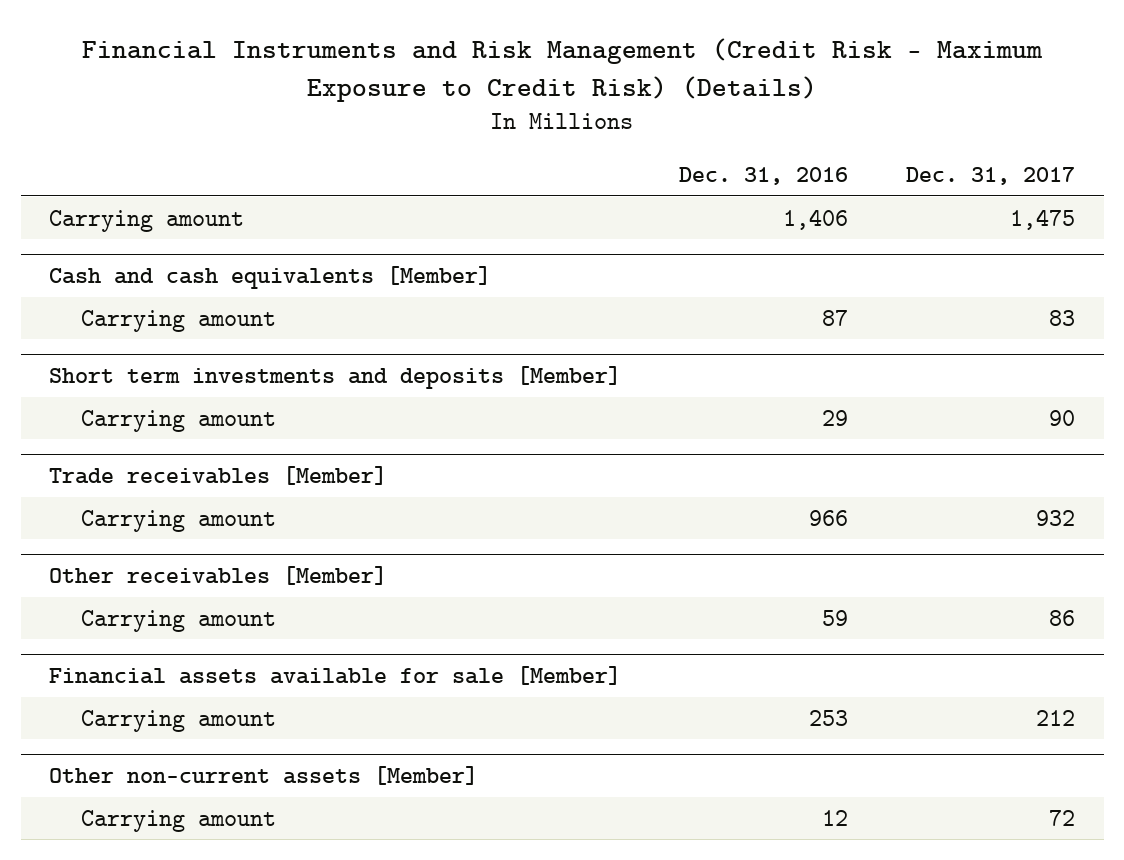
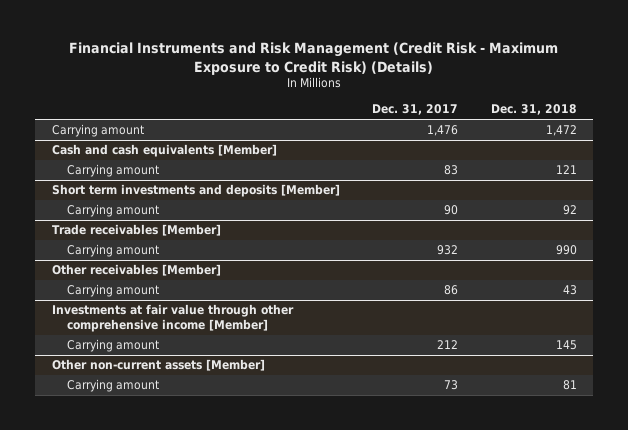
[679,166,849,185] Dec. 31, 2016 -> none
none -> [490,104,577,116] Dec. 31, 2018
[1009,208,1075,230] 1,475 -> [427,125,459,137] 1,476
[49,666,622,686] Financial assets available for sale [Member] -> [51,304,294,333] Investments at fair value through other comprehensive income [Member]
[1048,809,1075,826] 72 -> [444,380,459,391] 73

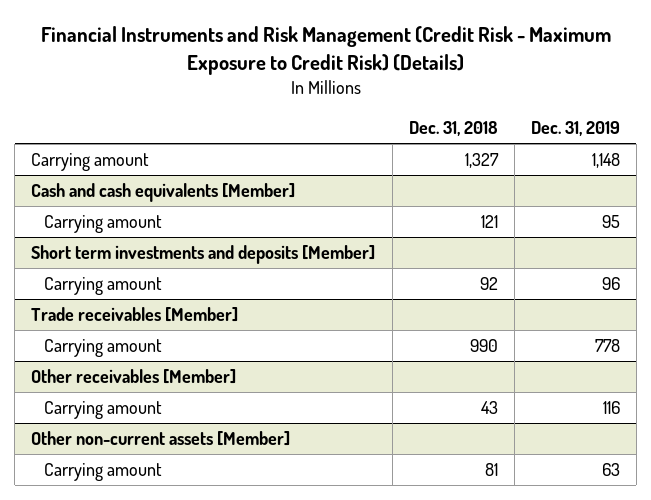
[372,104,459,116] Dec. 31, 2017 -> none
none -> [530,121,620,137] Dec. 31, 2019
[545,125,577,137] 1,472 -> [464,153,499,169] 1,327
[51,304,294,333] Investments at fair value through other comprehensive income [Member] -> none
[66,339,159,353] Carrying amount -> none

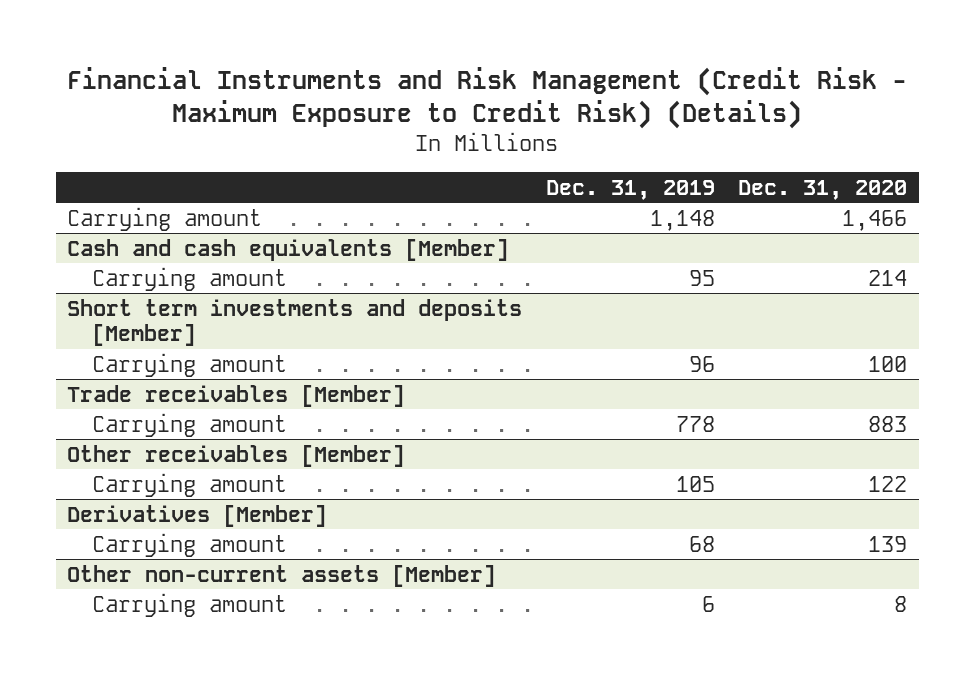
[408,121,498,137] Dec. 31, 2018 -> none
none -> [737,179,907,200] Dec. 31, 2020
[602,401,620,415] 116 -> [675,475,715,492] 105
none -> [67,504,328,527] Derivatives [Member]
none -> [91,532,287,557] Carrying amount
[601,463,620,477] 63 -> [701,595,715,612] 6

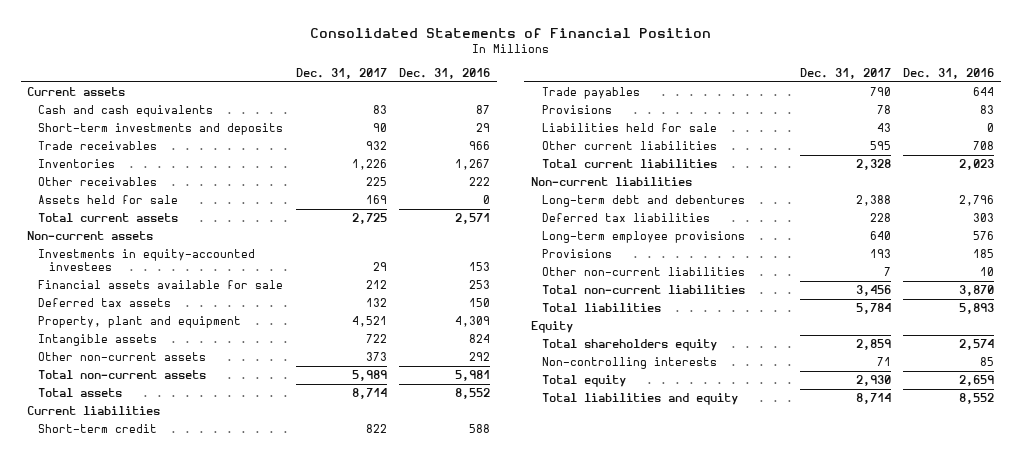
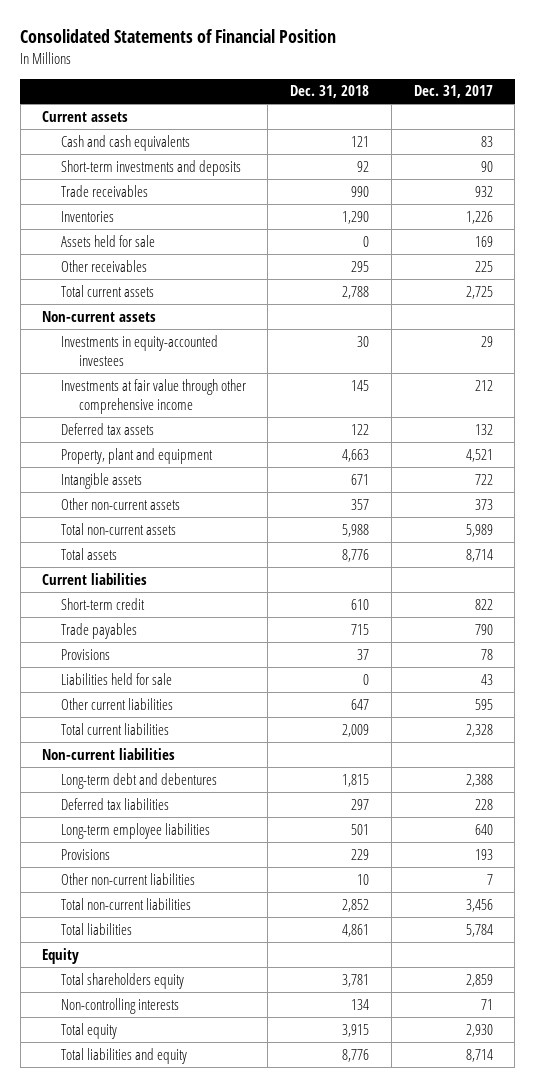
[399,68,491,80] Dec. 31, 2016 -> none
none -> [290,85,370,99] Dec. 31, 2018
[37,177,157,187] Other receivables -> [60,259,147,272] Other receivables
[37,280,283,290] Financial assets available for sale -> [60,378,246,415] Investments at fair value through other comprehensive income
[541,231,745,244] Long-term employee provisions -> [60,822,210,839] Long-term employee liabilities

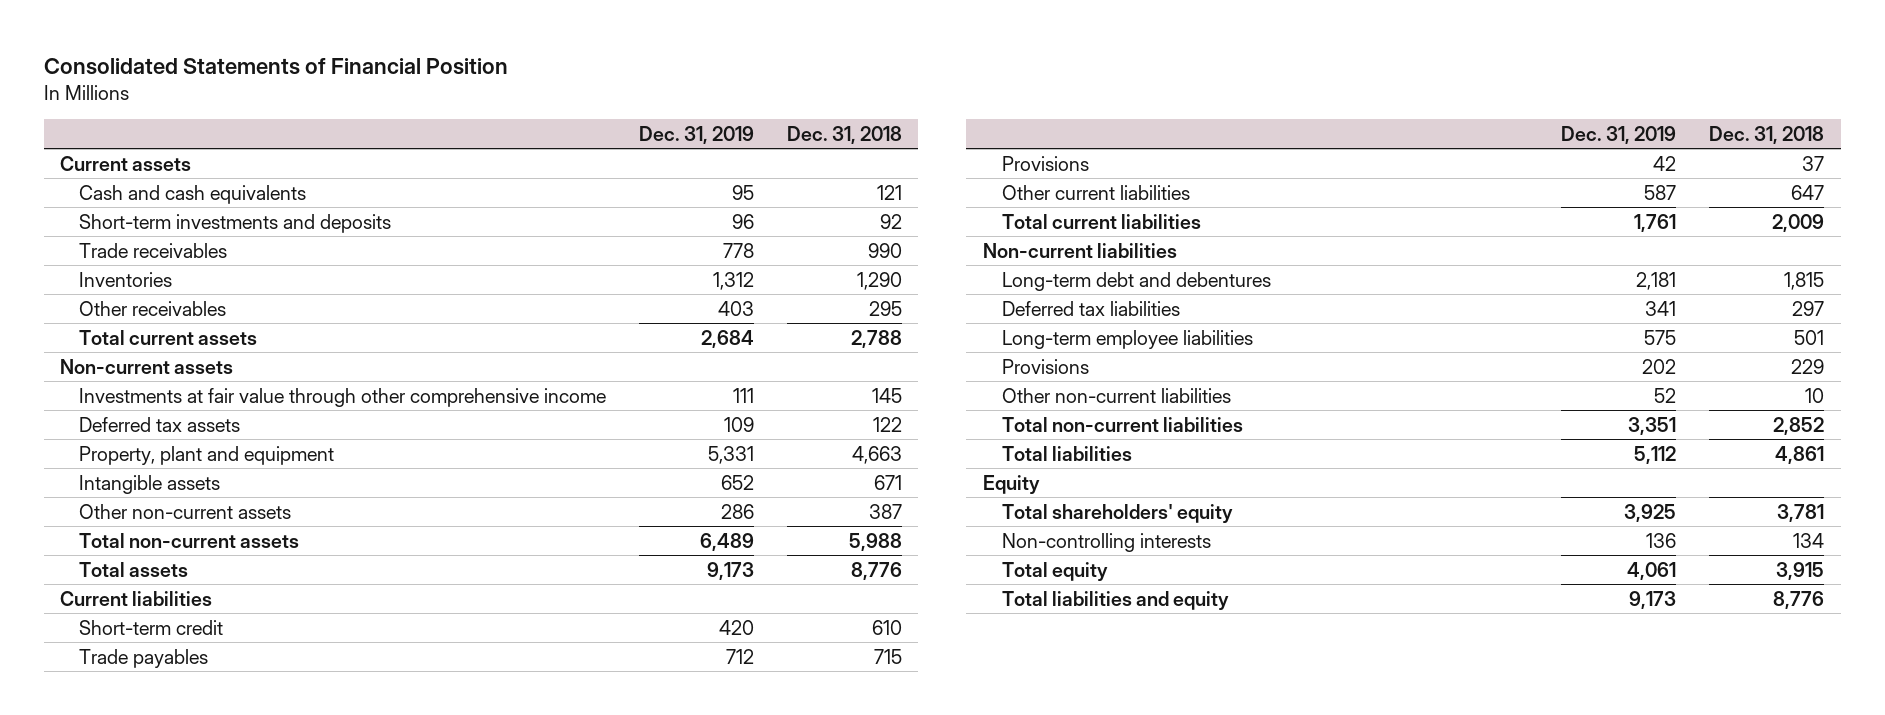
[413,85,493,99] Dec. 31, 2017 -> none
none -> [639,125,755,144] Dec. 31, 2019
[60,234,155,247] Assets held for sale -> none
[60,334,218,367] Investments in equity-accounted investees -> none
[351,498,370,510] 357 -> [868,503,902,519] 387
[60,672,172,685] Liabilities held for sale -> none
[60,972,184,989] Total shareholders equity -> [1001,503,1233,523] Total shareholders' equity

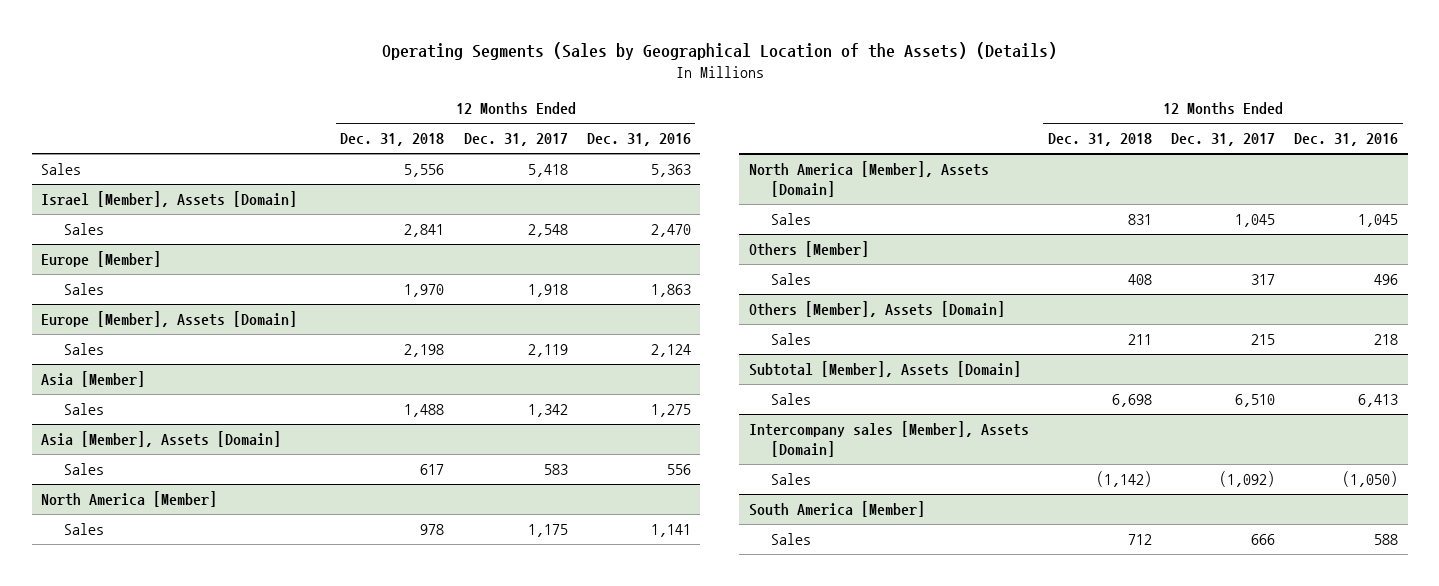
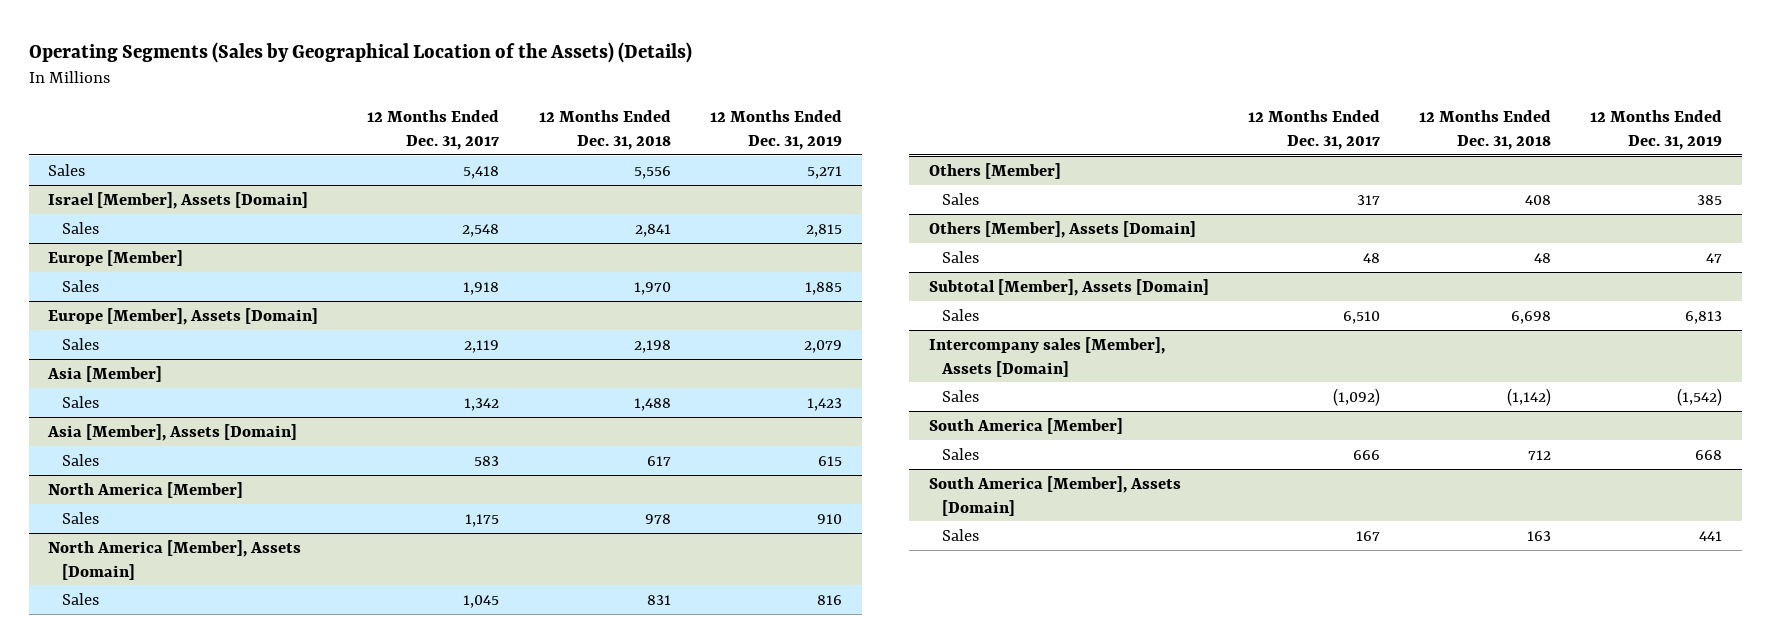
[586,133,691,147] Dec. 31, 2016 -> none
none -> [710,110,843,150] 12 Months Ended Dec. 31, 2019
[1127,334,1152,346] 211 -> [1534,252,1552,263] 48
[1251,334,1276,346] 215 -> [1362,252,1380,263] 48
none -> [928,475,1181,516] South America [Member], Assets [Domain]
none -> [942,528,980,541] Sales

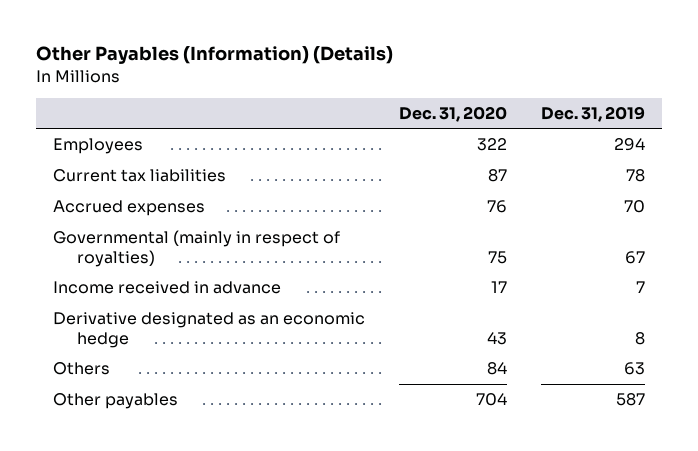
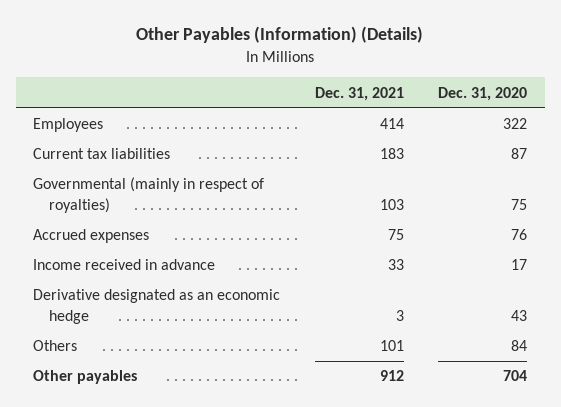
[540,105,645,122] Dec. 31, 2019 -> none
none -> [314,86,404,101] Dec. 31, 2021
[52,200,205,217] Accrued expenses -> [33,229,150,244] Accrued expenses

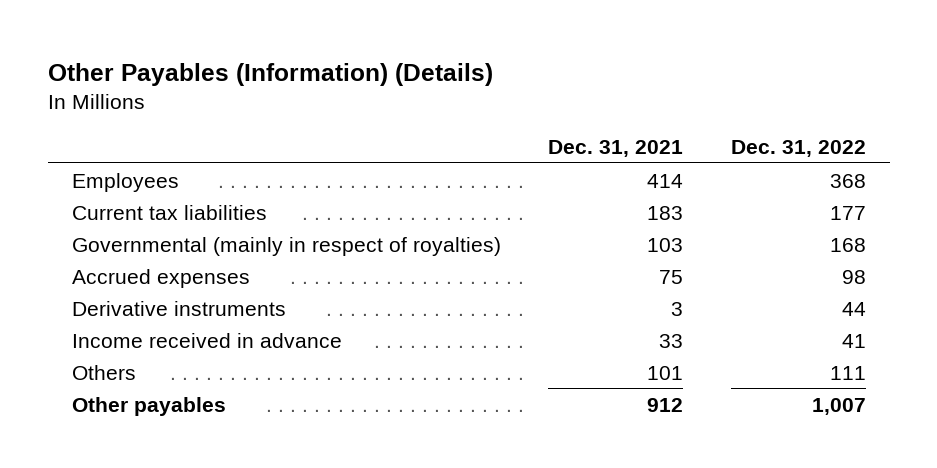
[438,86,528,101] Dec. 31, 2020 -> none
none -> [730,140,866,158] Dec. 31, 2022
none -> [71,300,286,316] Derivative instruments
[33,289,281,324] Derivative designated as an economic hedge -> none

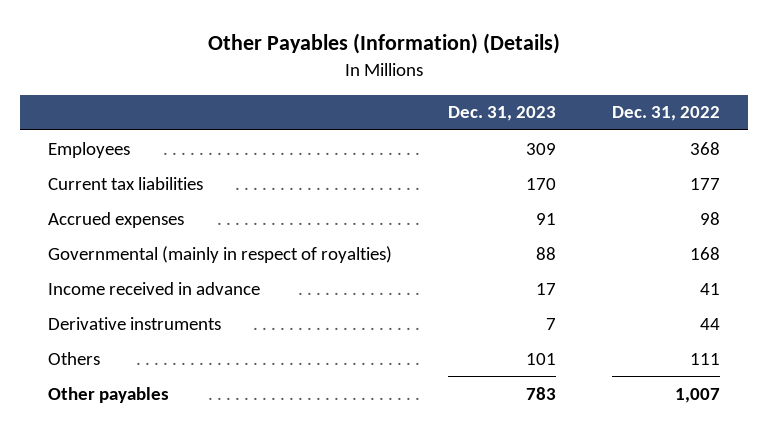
[548,140,684,158] Dec. 31, 2021 -> none
none -> [448,106,557,122] Dec. 31, 2023
[71,236,501,256] Governmental (mainly in respect of royalties) -> [48,245,393,263] Governmental (mainly in respect of royalties)
[71,300,286,316] Derivative instruments -> [48,316,222,330] Derivative instruments

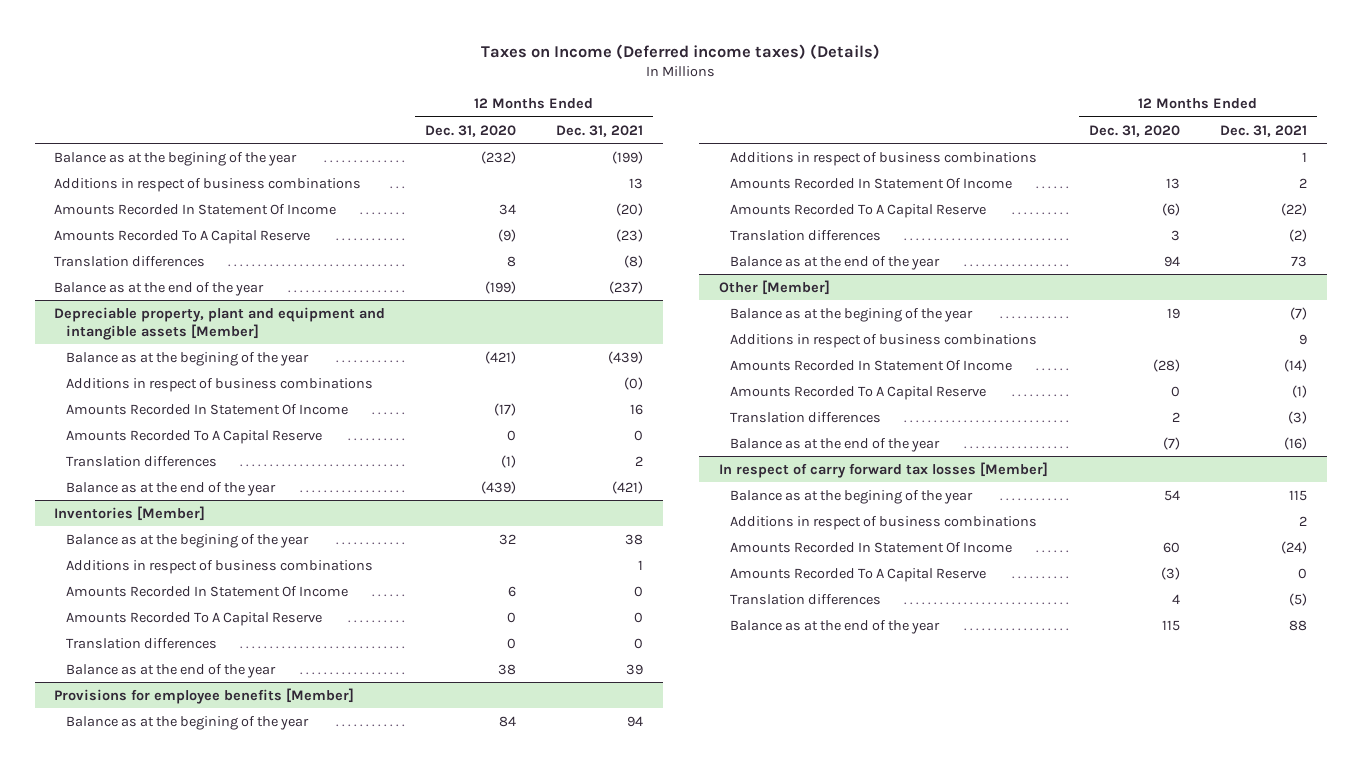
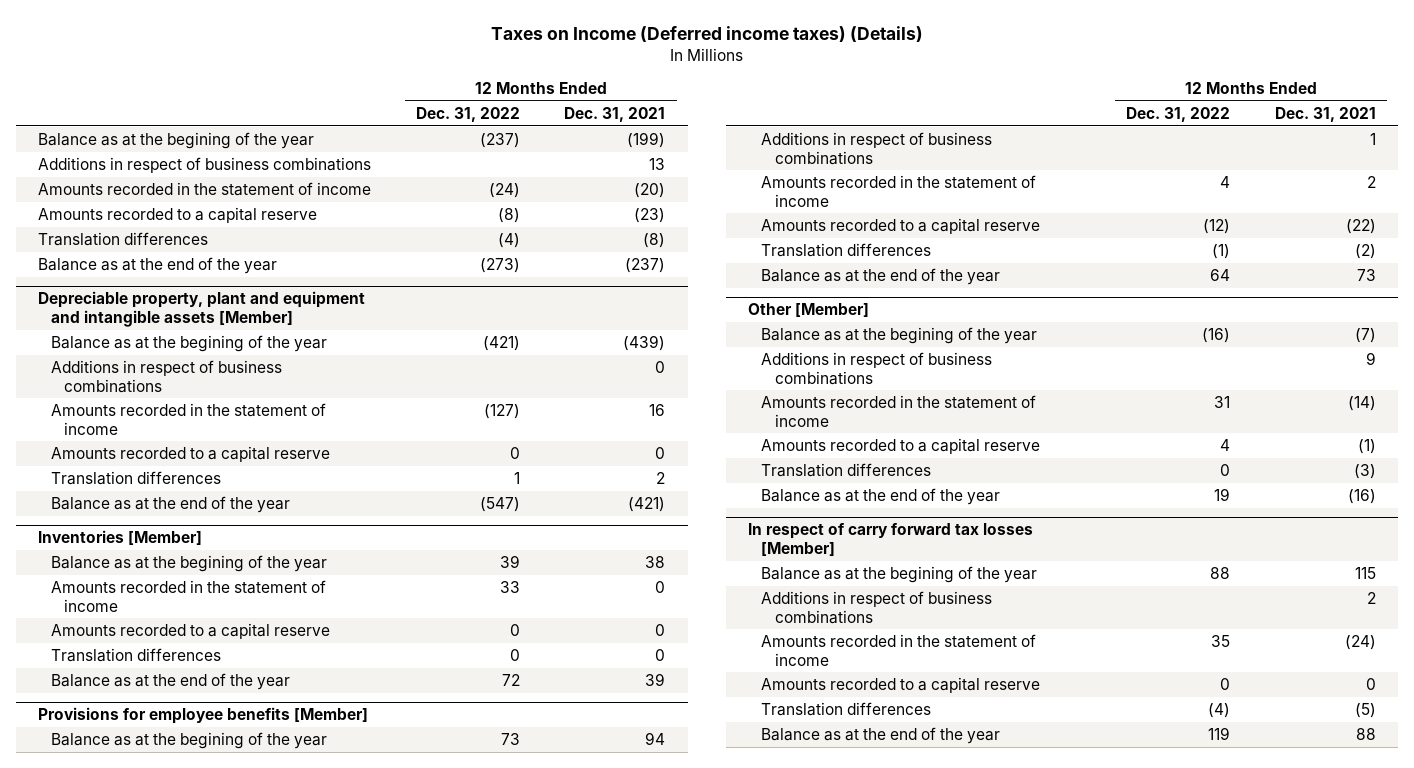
[425,124,517,137] Dec. 31, 2020 -> none
none -> [415,106,520,122] Dec. 31, 2022
[54,203,337,215] Amounts Recorded In Statement Of Income -> [38,182,372,197] Amounts recorded in the statement of income
[54,229,311,244] Amounts Recorded To A Capital Reserve -> [38,207,318,224] Amounts recorded to a capital reserve
[623,376,643,390] (0) -> [655,361,666,374] 0
[65,403,348,415] Amounts Recorded In Statement Of Income -> [51,403,327,435] Amounts recorded in the statement of income
[65,429,322,444] Amounts Recorded To A Capital Reserve -> [51,446,331,463] Amounts recorded to a capital reserve
[65,559,373,574] Additions in respect of business combinations -> none
[65,585,348,597] Amounts Recorded In Statement Of Income -> [51,580,327,612] Amounts recorded in the statement of income
[65,611,322,626] Amounts Recorded To A Capital Reserve -> [51,623,331,640] Amounts recorded to a capital reserve
[729,177,1012,189] Amounts Recorded In Statement Of Income -> [761,175,1037,207] Amounts recorded in the statement of income
[729,203,986,218] Amounts Recorded To A Capital Reserve -> [761,218,1041,235] Amounts recorded to a capital reserve
[729,359,1012,371] Amounts Recorded In Statement Of Income -> [761,395,1037,427] Amounts recorded in the statement of income
[729,385,986,400] Amounts Recorded To A Capital Reserve -> [761,438,1041,455] Amounts recorded to a capital reserve
[729,541,1012,553] Amounts Recorded In Statement Of Income -> [761,634,1037,666] Amounts recorded in the statement of income
[729,567,986,582] Amounts Recorded To A Capital Reserve -> [761,677,1041,694] Amounts recorded to a capital reserve

